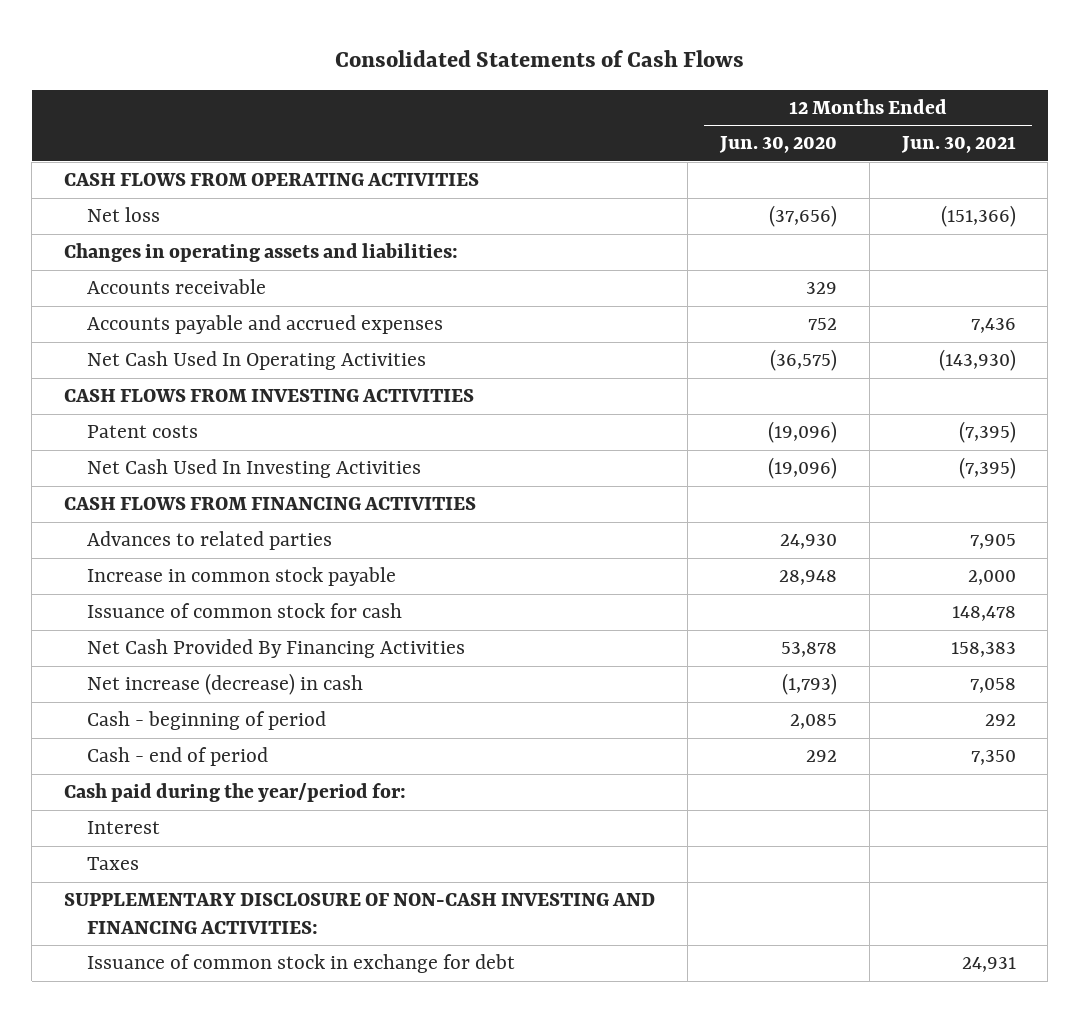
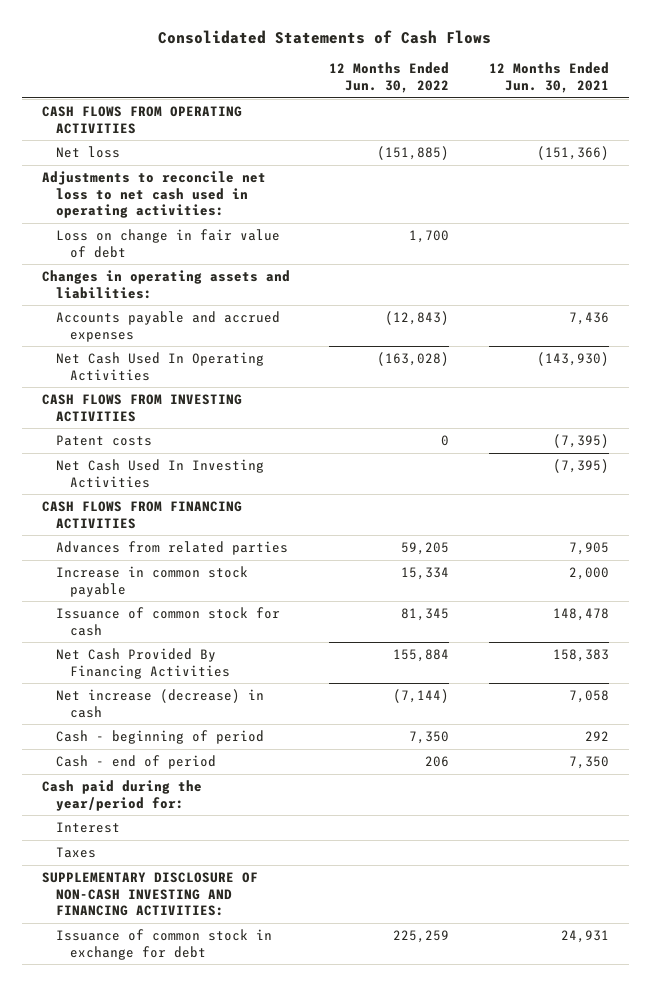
[718,136,837,154] Jun. 30, 2020 -> none
none -> [329,62,450,93] 12 Months Ended Jun. 30, 2022
none -> [41,171,266,219] Adjustments to reconcile net loss to net cash used in operating activities:
none -> [55,229,280,258] Loss on change in fair value of debt
[86,279,266,295] Accounts receivable -> none
[86,531,332,551] Advances to related parties -> [55,541,288,556] Advances from related parties

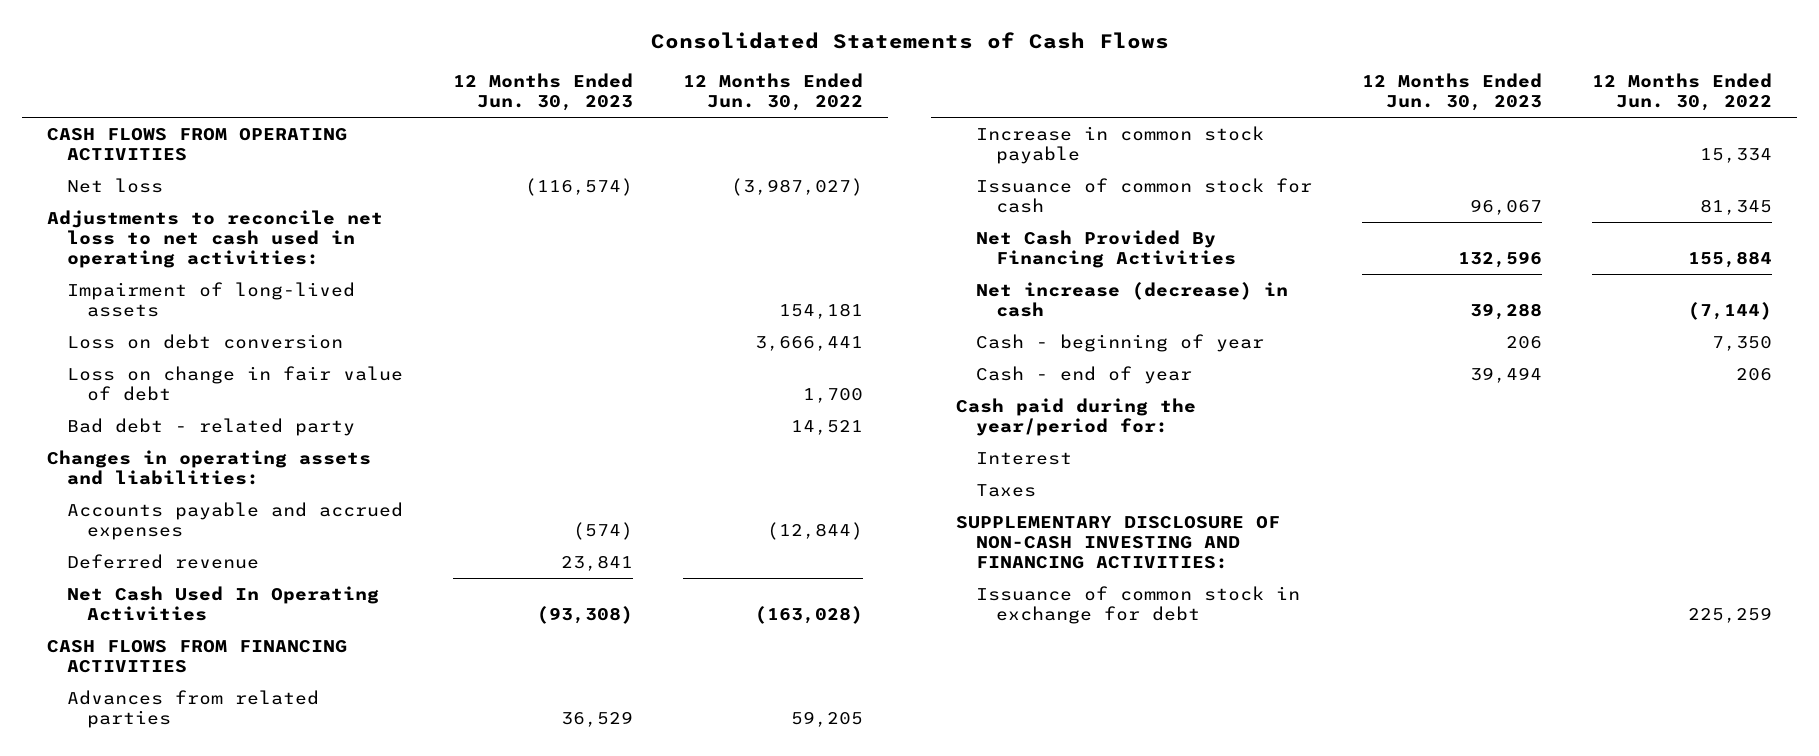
[488,62,609,93] 12 Months Ended Jun. 30, 2021 -> none
none -> [453,73,634,112] 12 Months Ended Jun. 30, 2023
[377,146,450,161] (151,885) -> [731,178,864,197] (3,987,027)
none -> [67,282,356,318] Impairment of long-lived assets
none -> [67,334,344,350] Loss on debt conversion
none -> [67,418,356,437] Bad debt - related party
[385,311,450,326] (12,843) -> [767,522,864,541] (12,844)
none -> [67,554,260,570] Deferred revenue
[41,394,242,422] CASH FLOWS FROM INVESTING ACTIVITIES -> none
[55,435,152,447] Patent costs -> none
[55,459,264,488] Net Cash Used In Investing Activities -> none
[55,730,264,745] Cash - beginning of period -> [976,334,1265,353] Cash - beginning of year
[55,755,216,770] Cash - end of period -> [976,366,1193,385] Cash - end of year

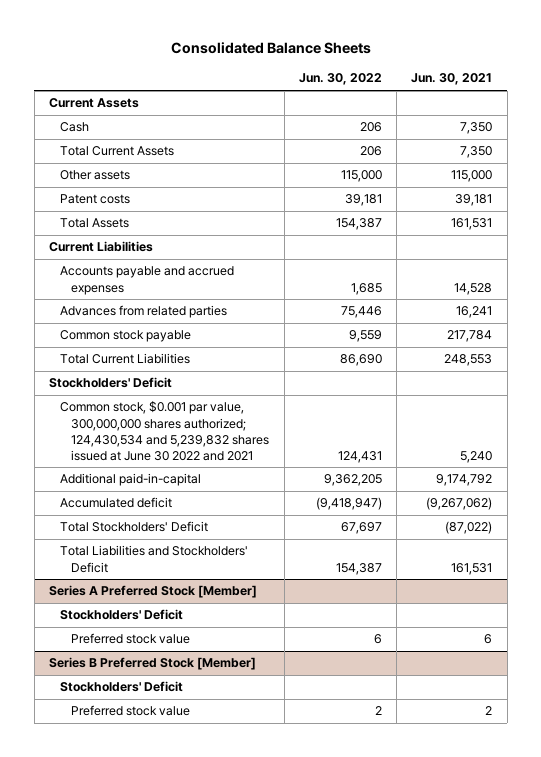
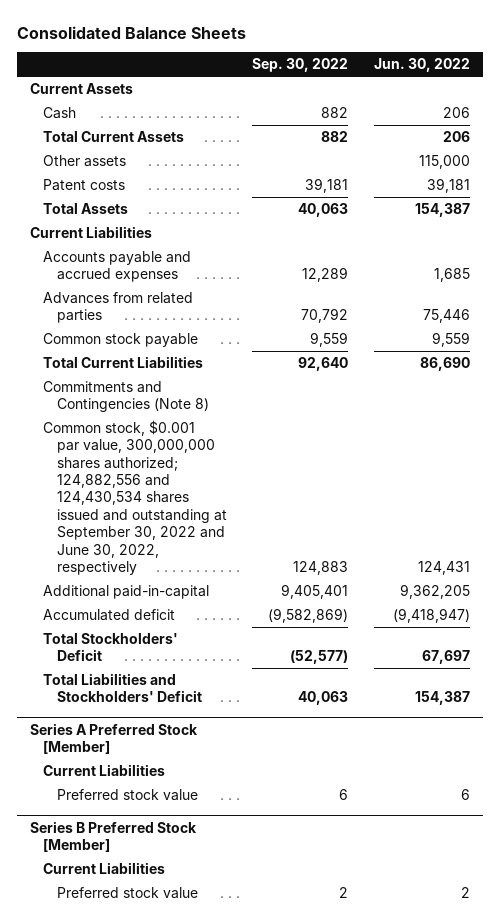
[411,73,493,86] Jun. 30, 2021 -> none
none -> [252,58,349,73] Sep. 30, 2022
[48,377,172,389] Stockholders' Deficit -> none
none -> [43,380,210,413] Commitments and Contingencies (Note 8)
[60,401,270,461] Common stock, $0.001 par value, 300,000,000 shares authorized; 124,430,534 and 5,239,832 shares issued at June 30 2022 and 2021 -> [43,419,228,575] Common stock, $0.001 par value, 300,000,000 shares authorized; 124,882,556 and 124,430,534 shares issued and outstanding at September 30, 2022 and June 30, 2022, respectively
[60,609,184,621] Stockholders' Deficit -> none
none -> [43,763,166,776] Current Liabilities
[60,681,184,693] Stockholders' Deficit -> none
none -> [43,861,166,874] Current Liabilities

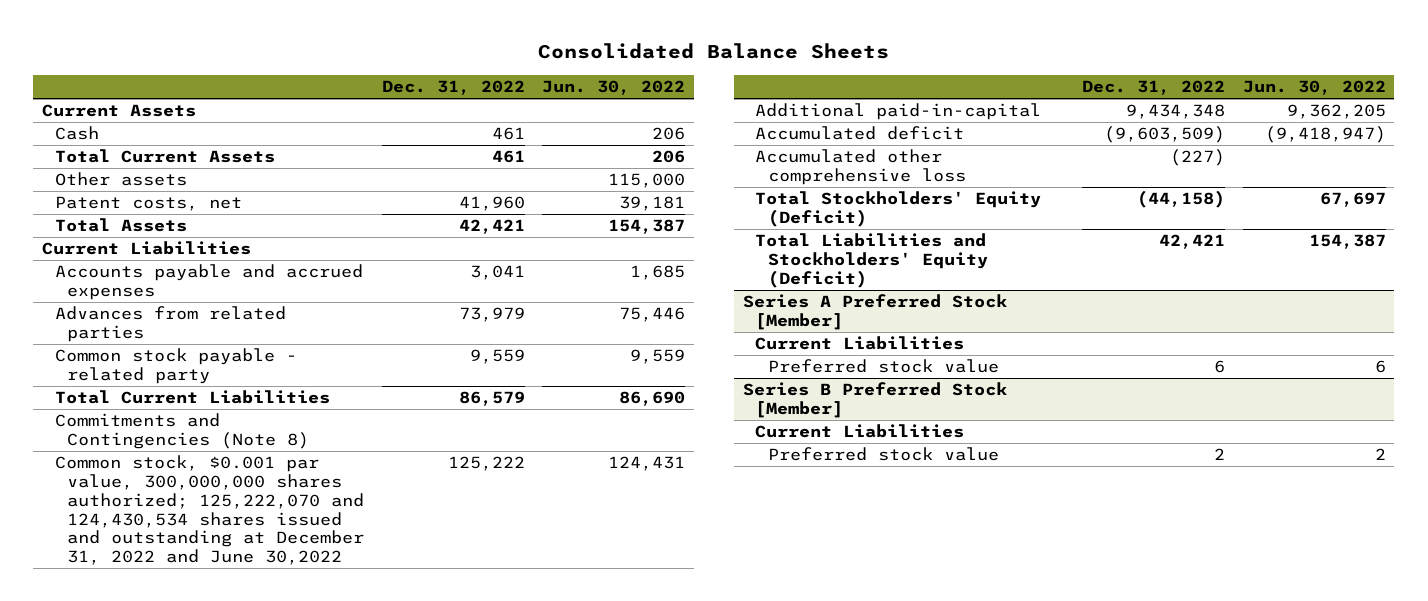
[252,58,349,73] Sep. 30, 2022 -> none
none -> [381,80,525,96] Dec. 31, 2022
[43,178,126,191] Patent costs -> [54,196,242,212] Patent costs, net
[43,332,199,347] Common stock payable -> [54,348,297,385] Common stock payable - related party
[43,419,228,575] Common stock, $0.001 par value, 300,000,000 shares authorized; 124,882,556 and 124,430,534 shares issued and outstanding at September 30, 2022 and June 30, 2022, respectively -> [54,455,365,566] Common stock, $0.001 par value, 300,000,000 shares authorized; 125,222,070 and 124,430,534 shares issued and outstanding at December 31, 2022 and June 30,2022
none -> [755,149,967,186] Accumulated other comprehensive loss
[43,632,179,662] Total Stockholders' Deficit -> [755,191,1042,228] Total Stockholders' Equity (Deficit)
[43,672,203,703] Total Liabilities and Stockholders' Deficit -> [755,233,989,288] Total Liabilities and Stockholders' Equity (Deficit)

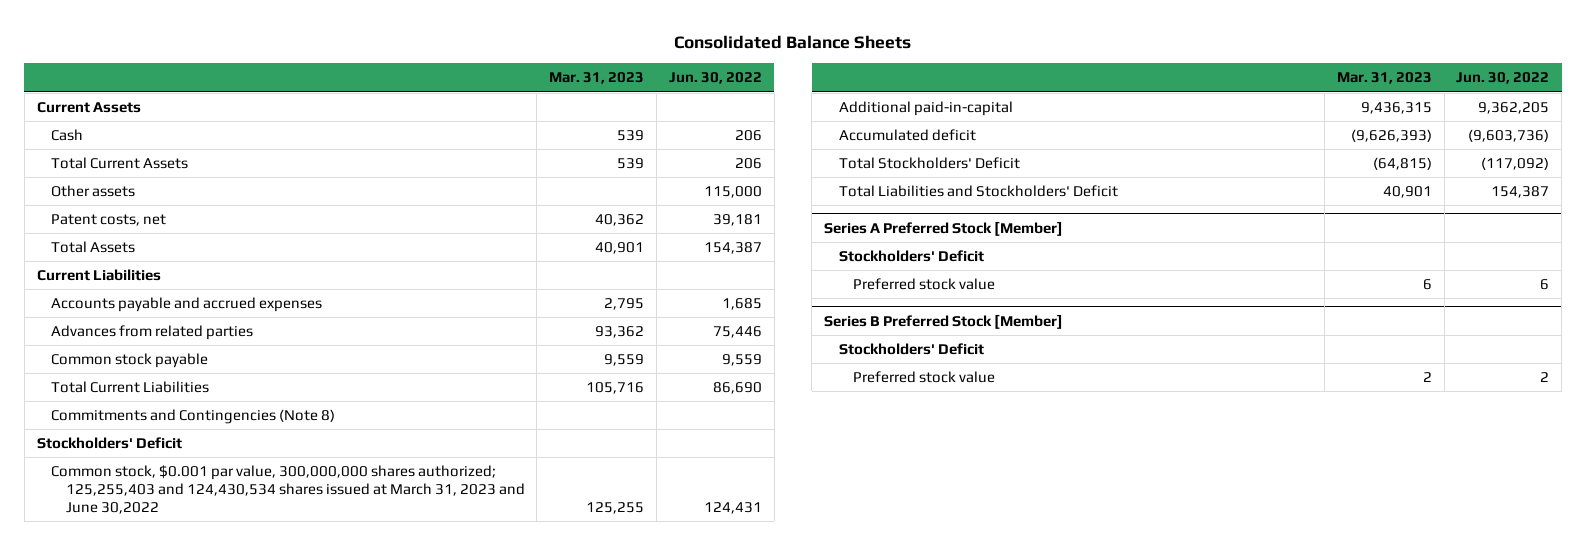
[381,80,525,96] Dec. 31, 2022 -> none
none -> [549,72,645,85] Mar. 31, 2023
[54,348,297,385] Common stock payable - related party -> [51,353,209,369] Common stock payable
none -> [36,437,182,450] Stockholders' Deficit
[54,455,365,566] Common stock, $0.001 par value, 300,000,000 shares authorized; 125,222,070 and 124,430,534 shares issued and outstanding at December 31, 2022 and June 30,2022 -> [51,465,525,515] Common stock, $0.001 par value, 300,000,000 shares authorized; 125,255,403 and 124,430,534 shares issued at March 31, 2023 and June 30,2022
[755,149,967,186] Accumulated other comprehensive loss -> none
[1264,126,1386,144] (9,418,947) -> [1468,129,1550,143] (9,603,736)
[755,191,1042,228] Total Stockholders' Equity (Deficit) -> [838,157,1020,170] Total Stockholders' Deficit
[1319,192,1386,208] 67,697 -> [1481,157,1550,171] (117,092)
[755,233,989,288] Total Liabilities and Stockholders' Equity (Deficit) -> [838,185,1118,198] Total Liabilities and Stockholders' Deficit
[755,336,965,351] Current Liabilities -> none
none -> [838,250,984,263] Stockholders' Deficit
[755,424,965,439] Current Liabilities -> none
none -> [838,343,984,356] Stockholders' Deficit

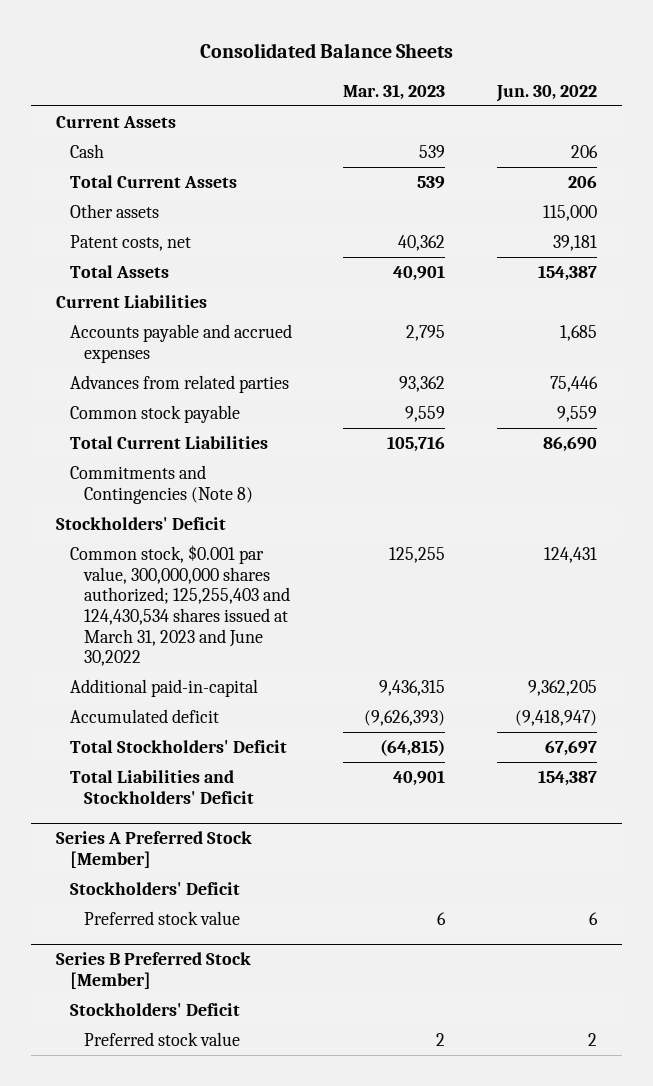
[1468,129,1550,143] (9,603,736) -> [514,709,597,726] (9,418,947)
[1481,157,1550,171] (117,092) -> [544,739,597,756] 67,697

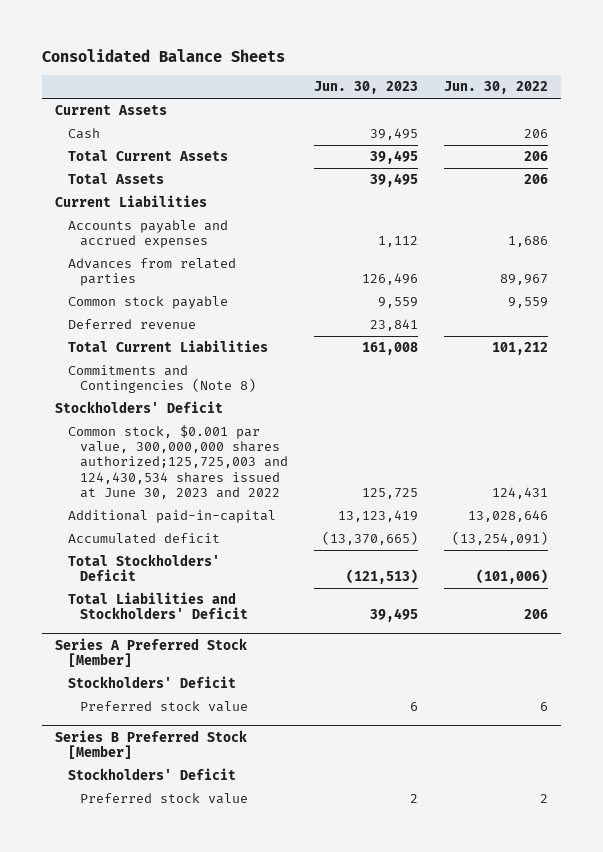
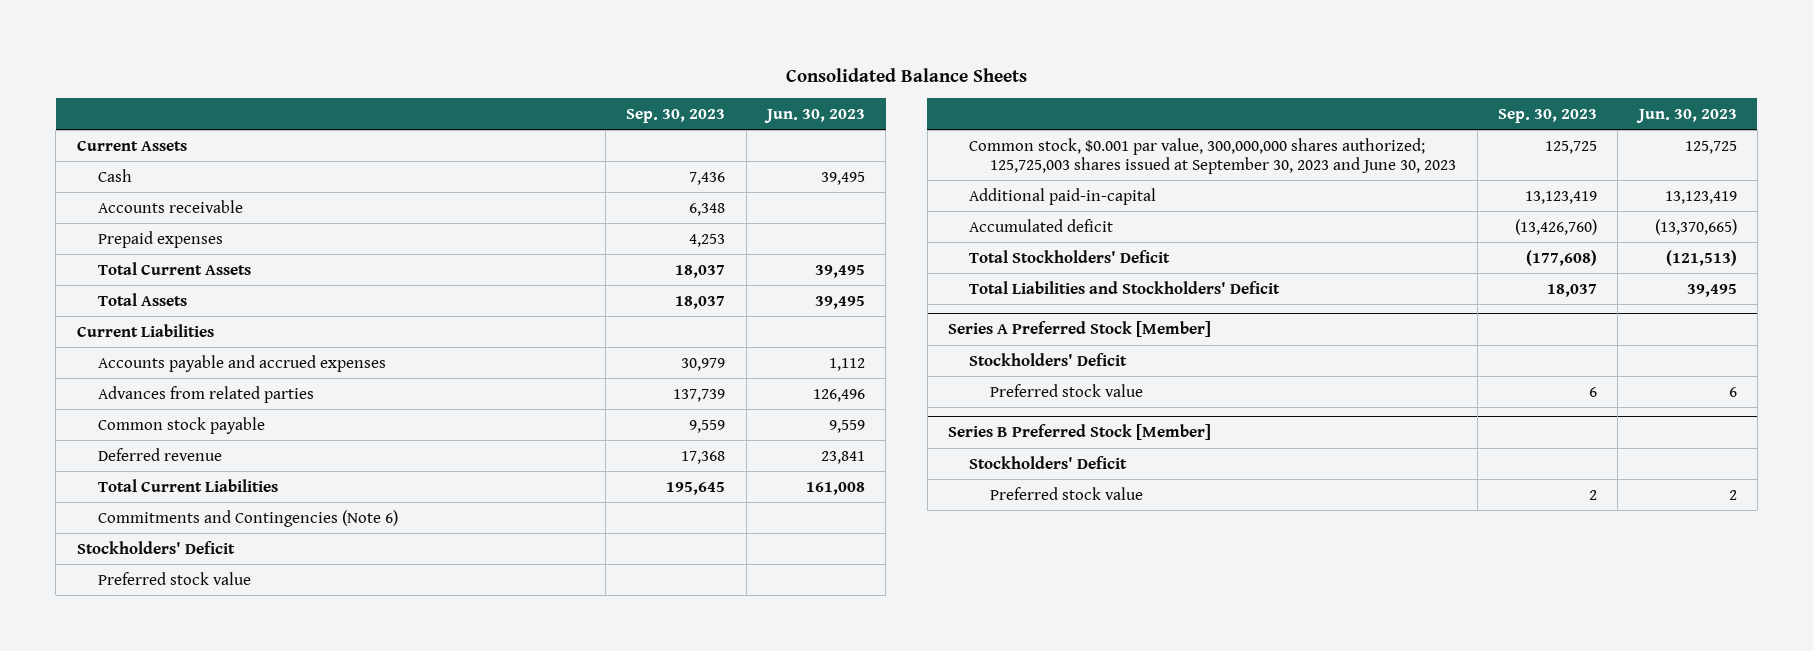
[443,81,548,95] Jun. 30, 2022 -> none
none -> [626,108,726,123] Sep. 30, 2023
none -> [97,199,243,213] Accounts receivable
none -> [97,230,223,248] Prepaid expenses
[67,365,257,394] Commitments and Contingencies (Note 8) -> [97,509,398,527] Commitments and Contingencies (Note 6)
none -> [97,571,251,585] Preferred stock value
[67,425,289,499] Common stock, $0.001 par value, 300,000,000 shares authorized;125,725,003 and 124,430,534 shares issued at June 30, 2023 and 2022 -> [969,137,1457,175] Common stock, $0.001 par value, 300,000,000 shares authorized; 125,725,003 shares issued at September 30, 2023 and June 30, 2023

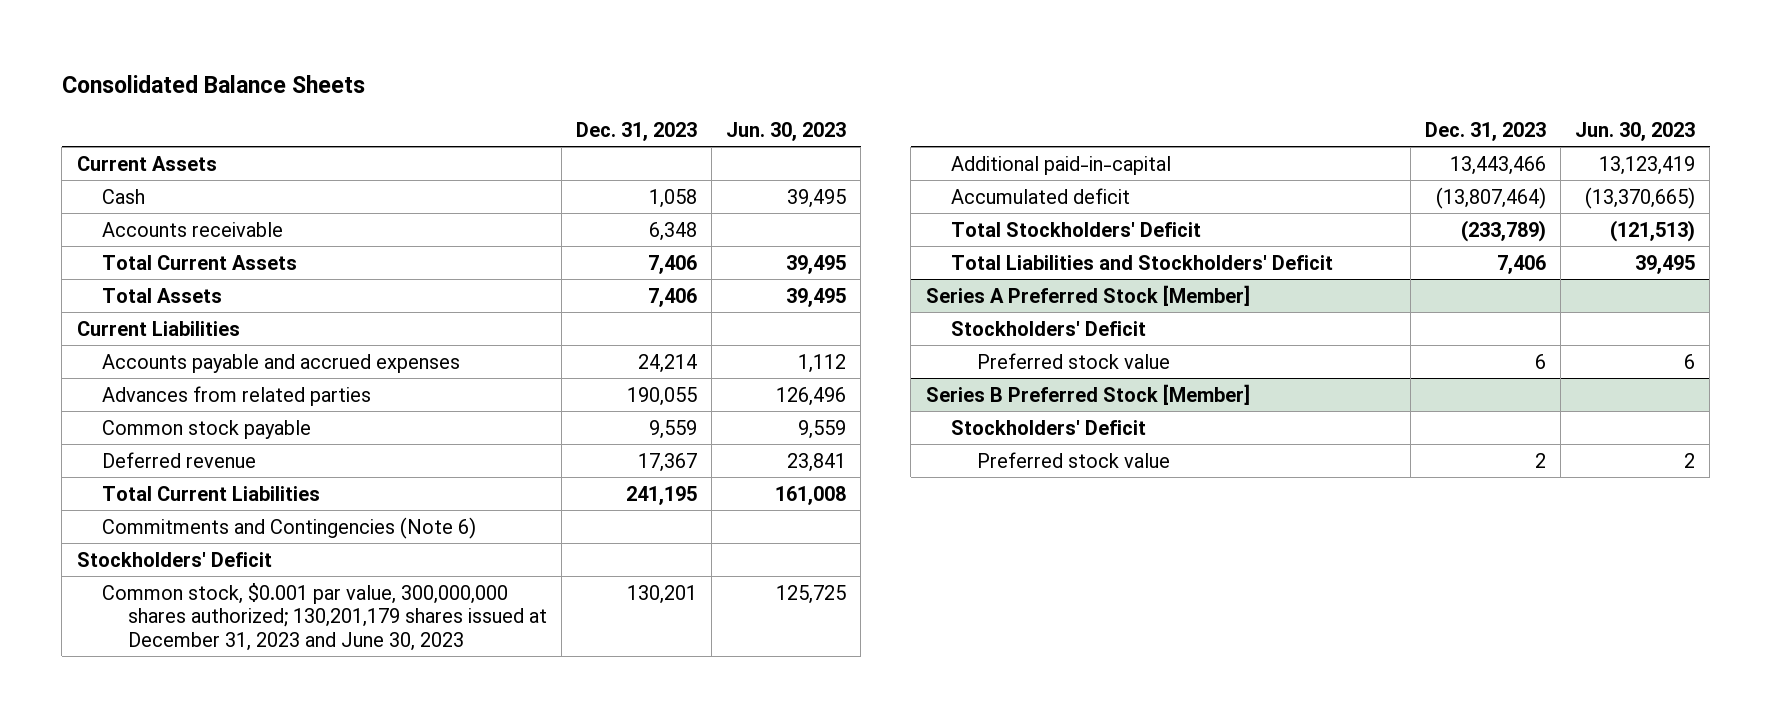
[626,108,726,123] Sep. 30, 2023 -> none
none -> [575,121,697,141] Dec. 31, 2023
[97,230,223,248] Prepaid expenses -> none
[97,571,251,585] Preferred stock value -> none
[969,137,1457,175] Common stock, $0.001 par value, 300,000,000 shares authorized; 125,725,003 shares issued at September 30, 2023 and June 30, 2023 -> [102,582,547,651] Common stock, $0.001 par value, 300,000,000 shares authorized; 130,201,179 shares issued at December 31, 2023 and June 30, 2023

